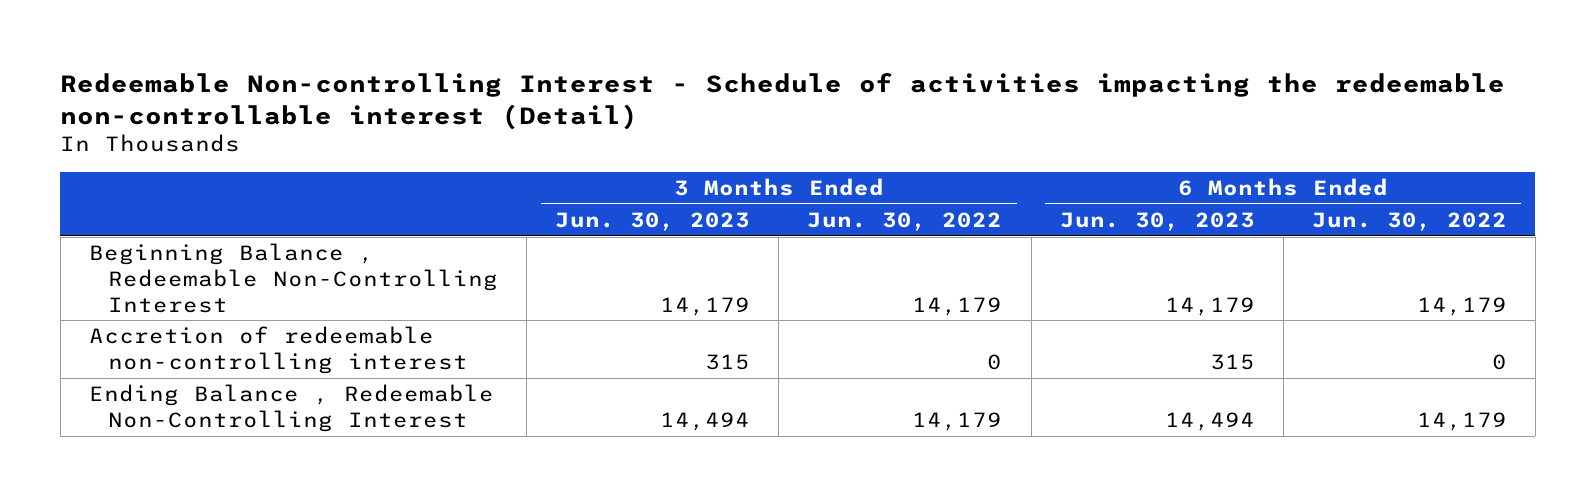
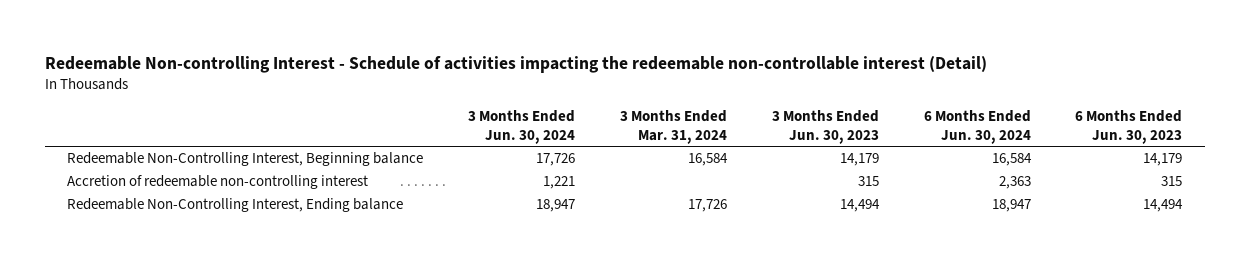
[807,212,1003,232] Jun. 30, 2022 -> none
[1311,212,1507,232] Jun. 30, 2022 -> none
none -> [468,109,576,144] 3 Months Ended Jun. 30, 2024
none -> [620,109,728,144] 3 Months Ended Mar. 31, 2024
none -> [923,109,1031,144] 6 Months Ended Jun. 30, 2024
[88,243,499,313] Beginning Balance , Redeemable Non-Controlling Interest -> [67,152,424,167] Redeemable Non-Controlling Interest, Beginning balance
[88,384,494,432] Ending Balance , Redeemable Non-Controlling Interest -> [67,198,404,213] Redeemable Non-Controlling Interest, Ending balance

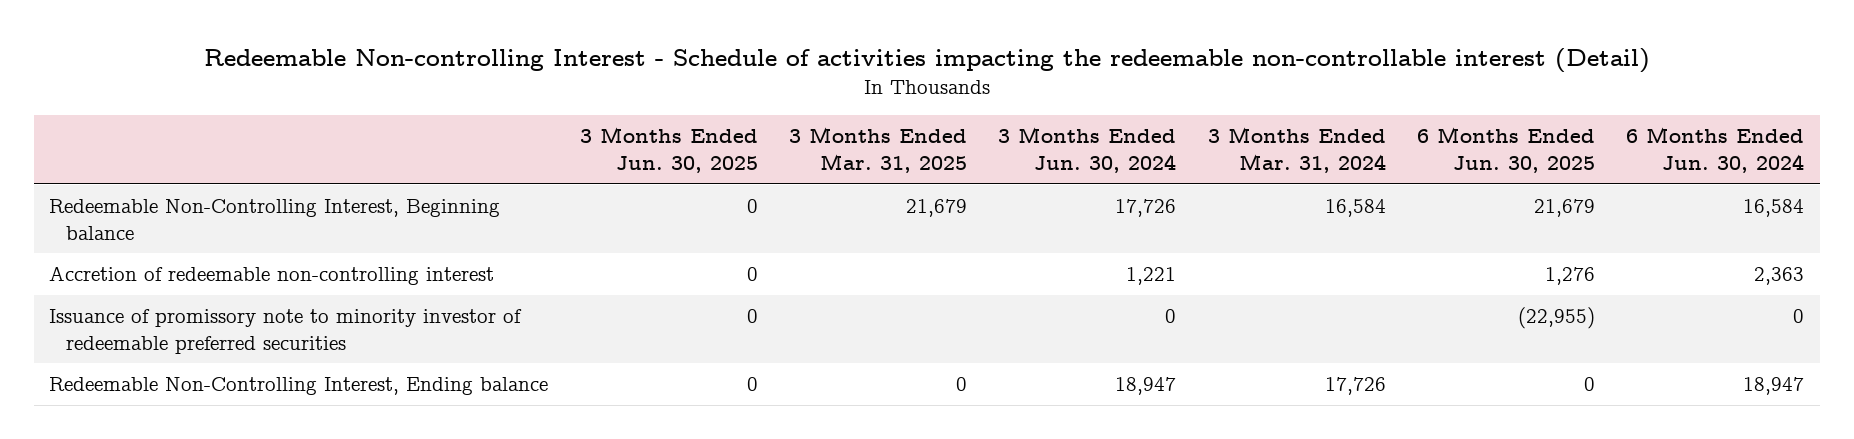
[771,109,879,144] 3 Months Ended Jun. 30, 2023 -> none
[1075,109,1183,144] 6 Months Ended Jun. 30, 2023 -> none
none -> [579,127,758,173] 3 Months Ended Jun. 30, 2025
none -> [788,127,967,173] 3 Months Ended Mar. 31, 2025
none -> [1416,127,1595,173] 6 Months Ended Jun. 30, 2025
none -> [49,309,523,354] Issuance of promissory note to minority investor of redeemable preferred securities

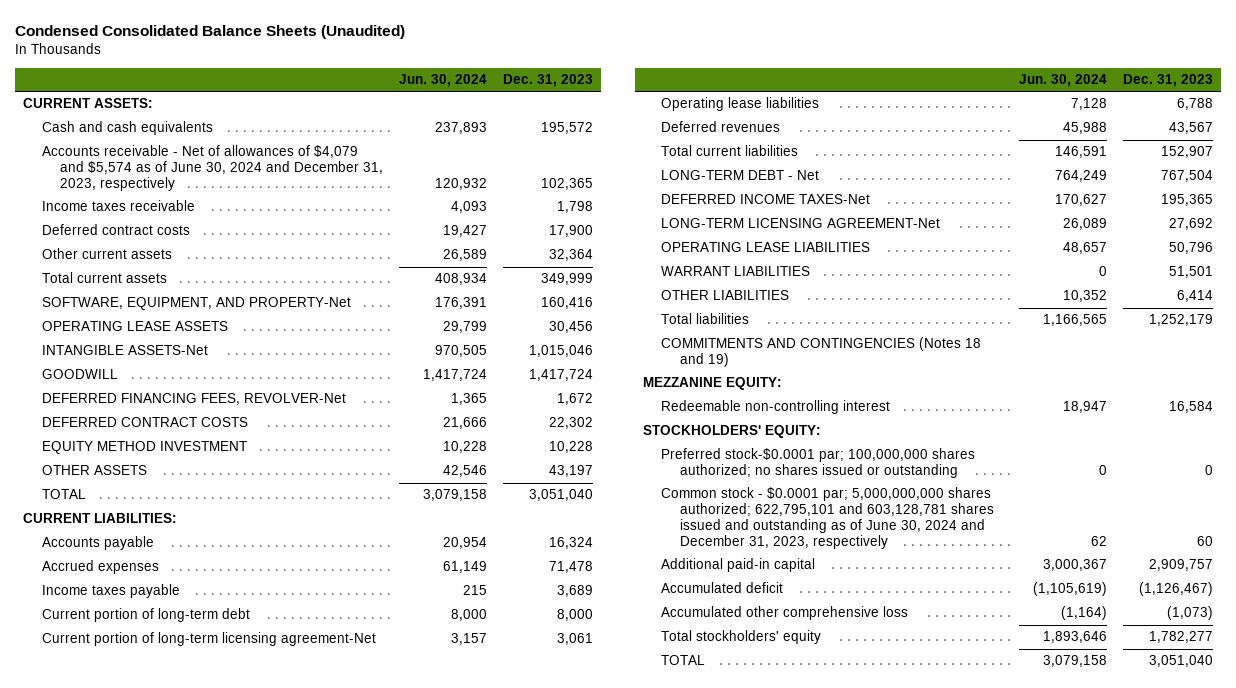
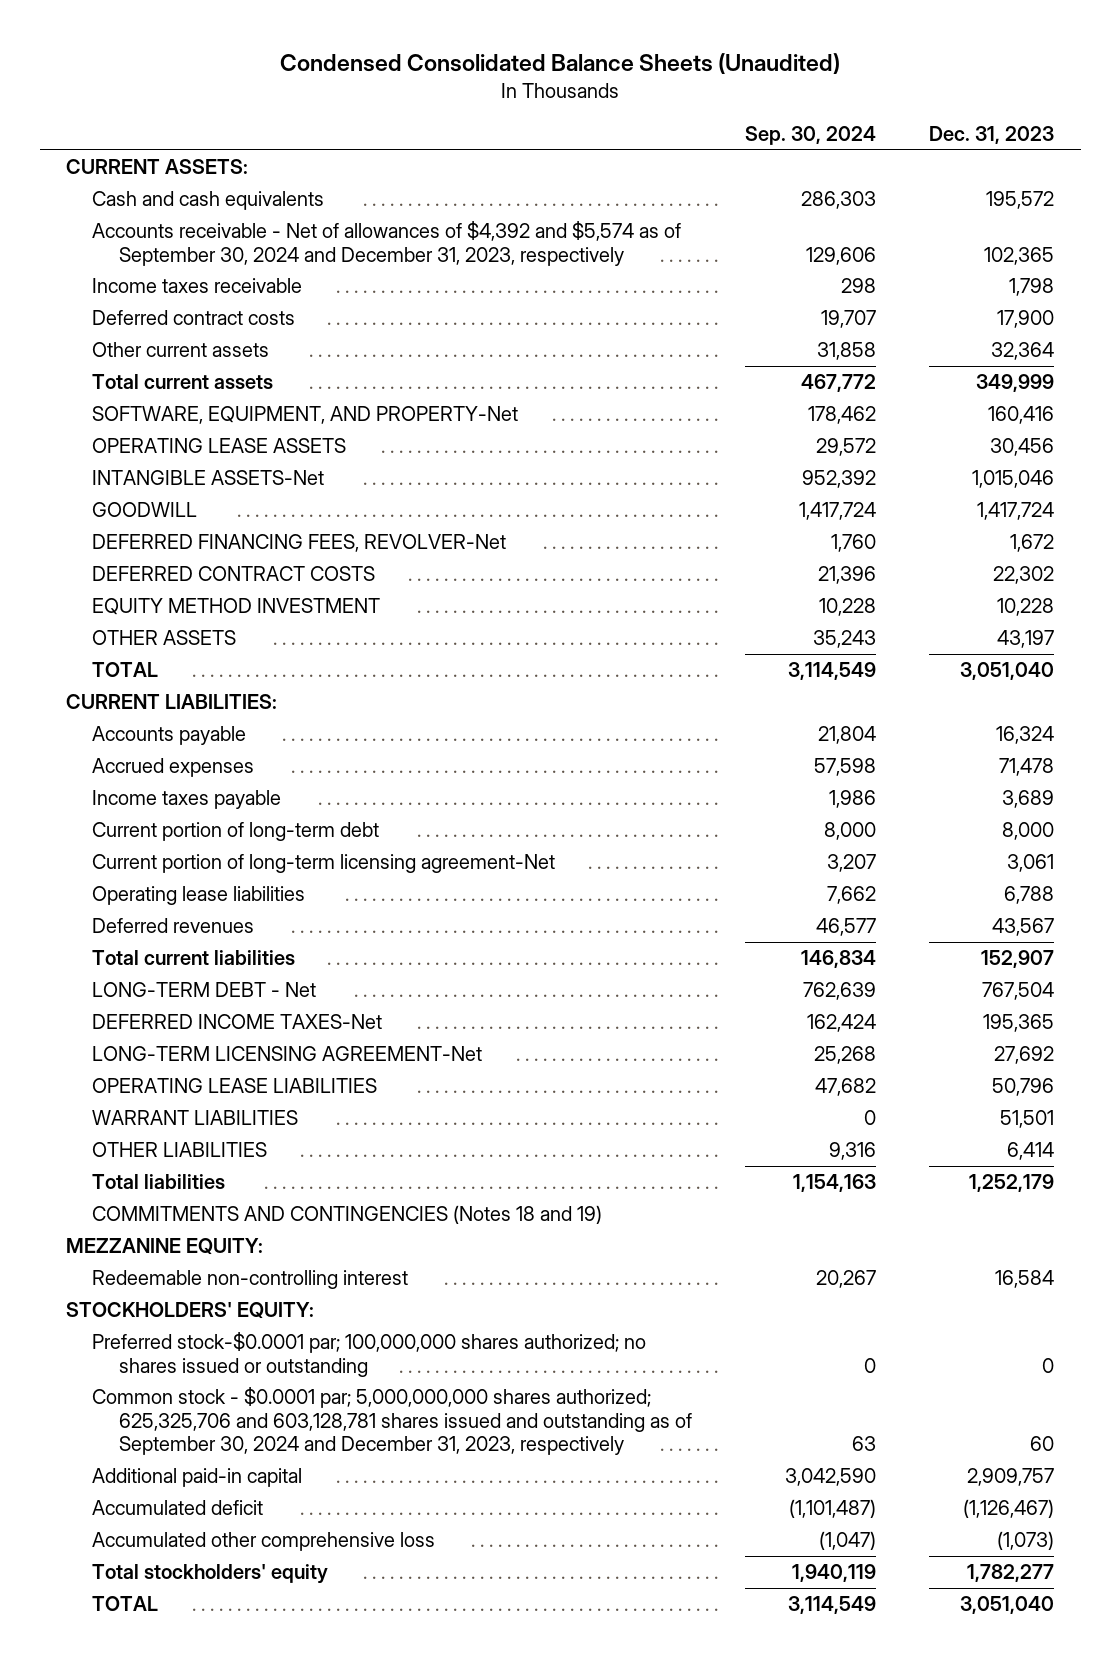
[399,74,488,88] Jun. 30, 2024 -> none
none -> [744,125,876,145] Sep. 30, 2024
[41,145,384,192] Accounts receivable - Net of allowances of $4,079 and $5,574 as of June 30, 2024 and December 31, 2023, respectively -> [92,221,682,266] Accounts receivable - Net of allowances of $4,392 and $5,574 as of September 30, 2024 and December 31, 2023, respectively
[661,487,994,550] Common stock - $0.0001 par; 5,000,000,000 shares authorized; 622,795,101 and 603,128,781 shares issued and outstanding as of June 30, 2024 and December 31, 2023, respectively -> [92,1387,692,1456] Common stock - $0.0001 par; 5,000,000,000 shares authorized; 625,325,706 and 603,128,781 shares issued and outstanding as of September 30, 2024 and December 31, 2023, respectively

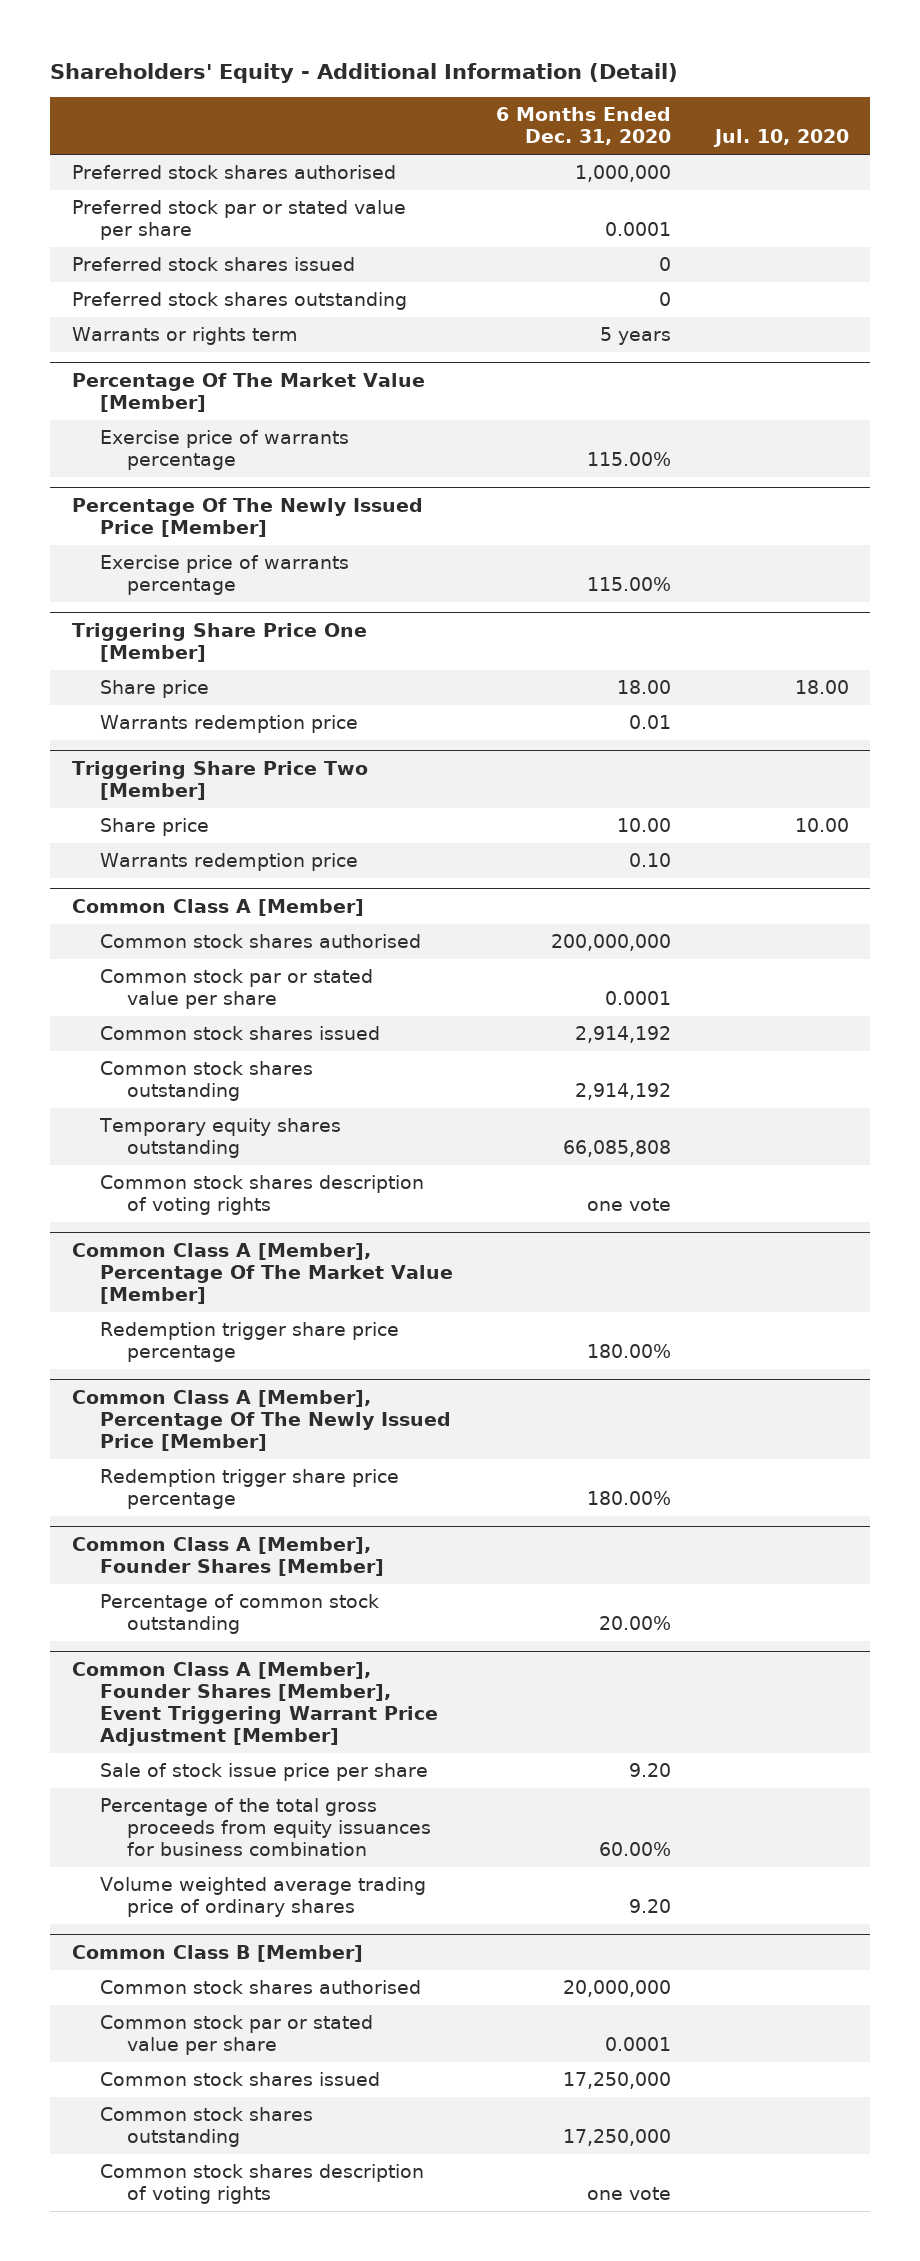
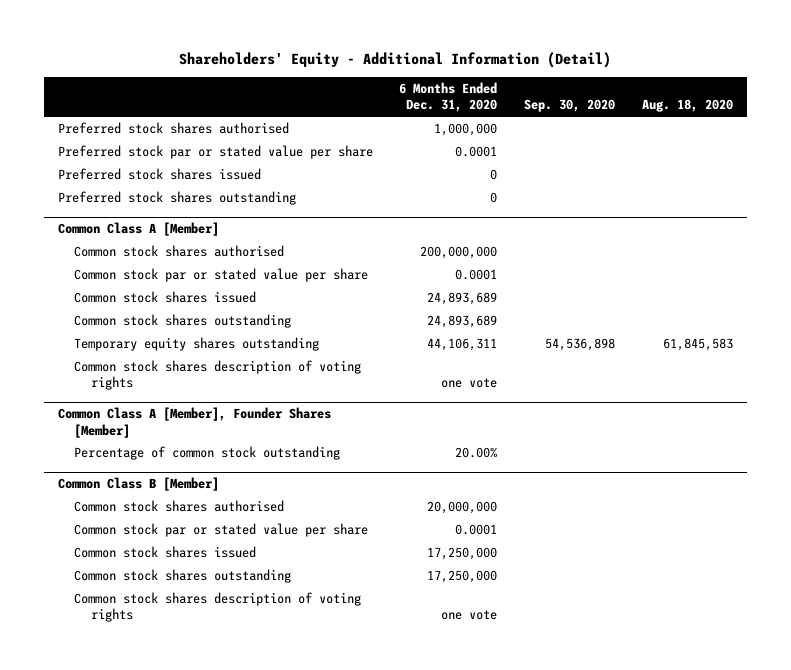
[712,129,849,148] Jul. 10, 2020 -> none
none -> [524,99,616,113] Sep. 30, 2020
none -> [642,99,734,113] Aug. 18, 2020
[71,327,298,346] Warrants or rights term -> none
[71,373,425,413] Percentage Of The Market Value [Member] -> none
[99,430,349,471] Exercise price of warrants percentage -> none
[71,498,423,538] Percentage Of The Newly Issued Price [Member] -> none
[99,555,349,596] Exercise price of warrants percentage -> none
[71,623,367,663] Triggering Share Price One [Member] -> none
[99,680,209,699] Share price -> none
[99,715,358,734] Warrants redemption price -> none
[71,761,368,801] Triggering Share Price Two [Member] -> none
[99,818,209,837] Share price -> none
[99,853,358,872] Warrants redemption price -> none
[575,1026,672,1044] 2,914,192 -> [427,291,498,305] 24,893,689
[575,1083,672,1101] 2,914,192 -> [427,314,498,328] 24,893,689
[563,1140,672,1158] 66,085,808 -> [427,337,498,351] 44,106,311
[71,1243,453,1305] Common Class A [Member], Percentage Of The Market Value [Member] -> none
[99,1322,399,1363] Redemption trigger share price percentage -> none
[71,1390,451,1452] Common Class A [Member], Percentage Of The Newly Issued Price [Member] -> none
[99,1469,399,1510] Redemption trigger share price percentage -> none
[71,1662,438,1746] Common Class A [Member], Founder Shares [Member], Event Triggering Warrant Price Adjustment [Member] -> none
[99,1763,428,1782] Sale of stock issue price per share -> none
[99,1798,432,1857] Percentage of the total gross proceeds from equity issuances for business combination -> none
[99,1877,426,1918] Volume weighted average trading price of ordinary shares -> none

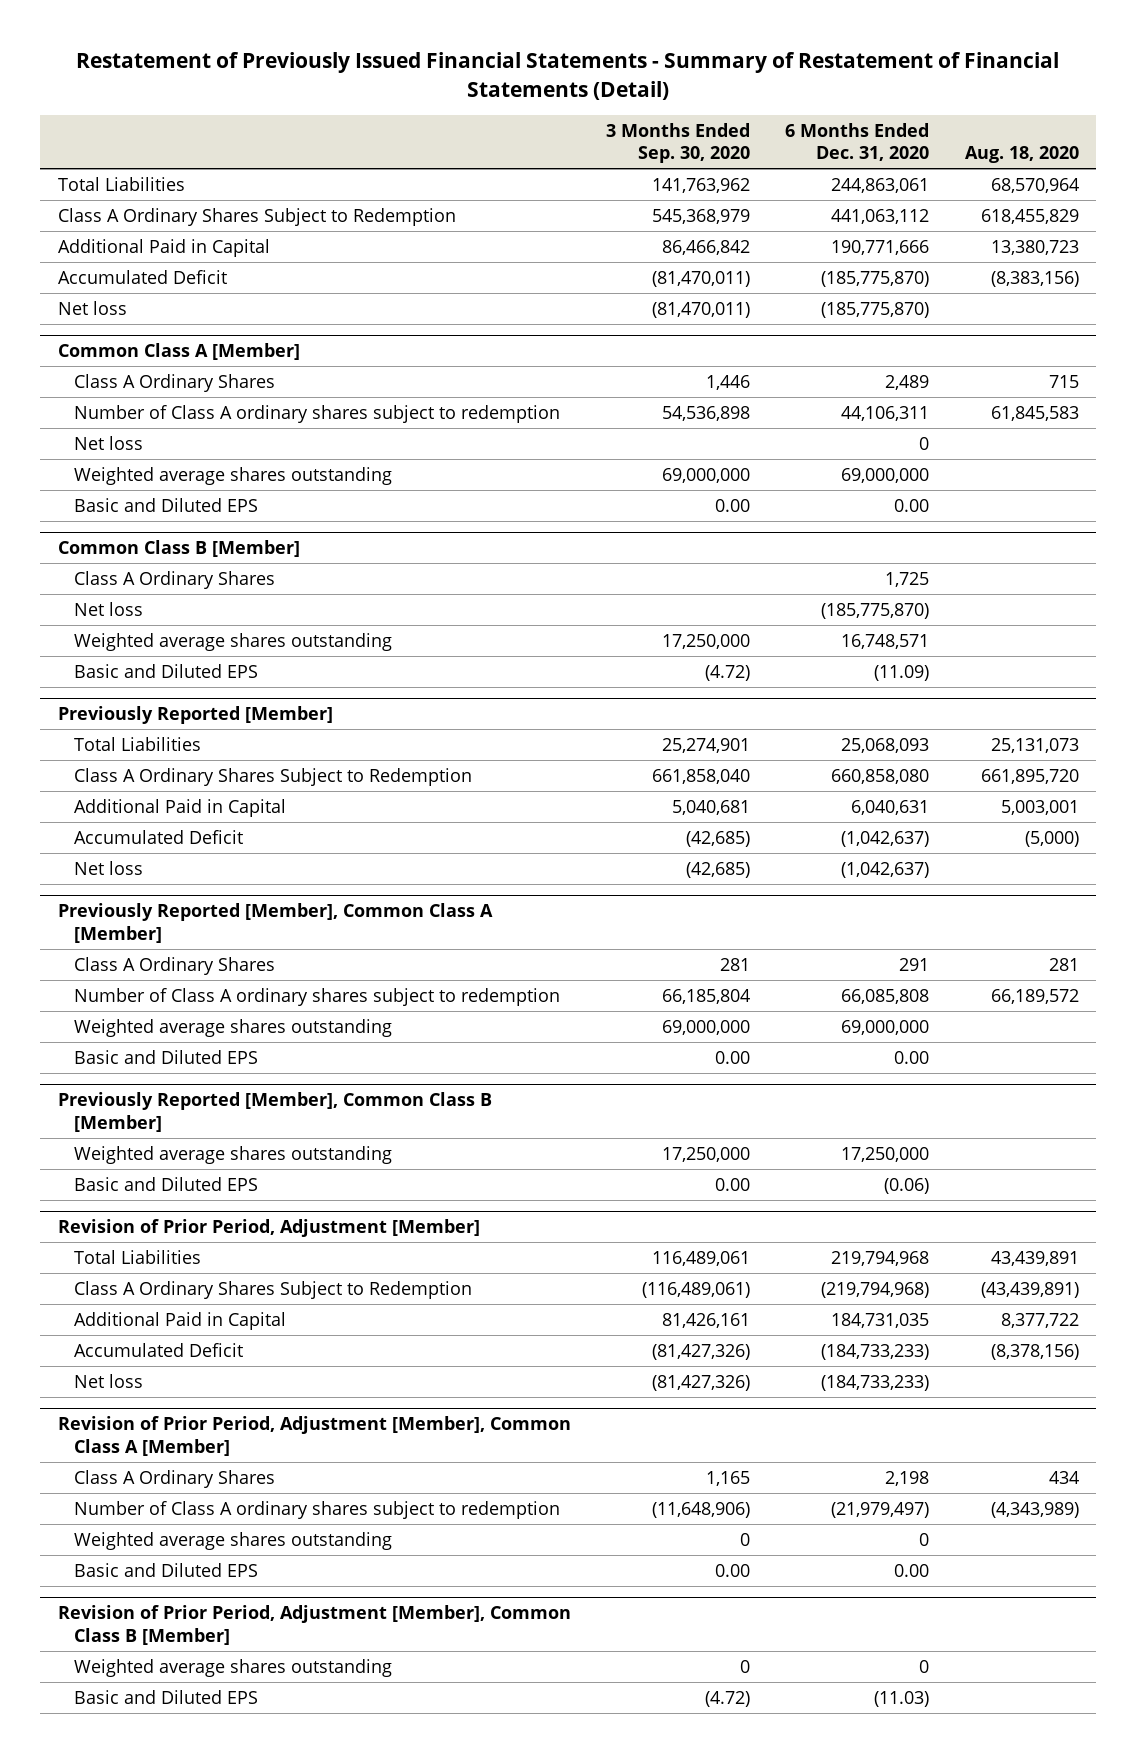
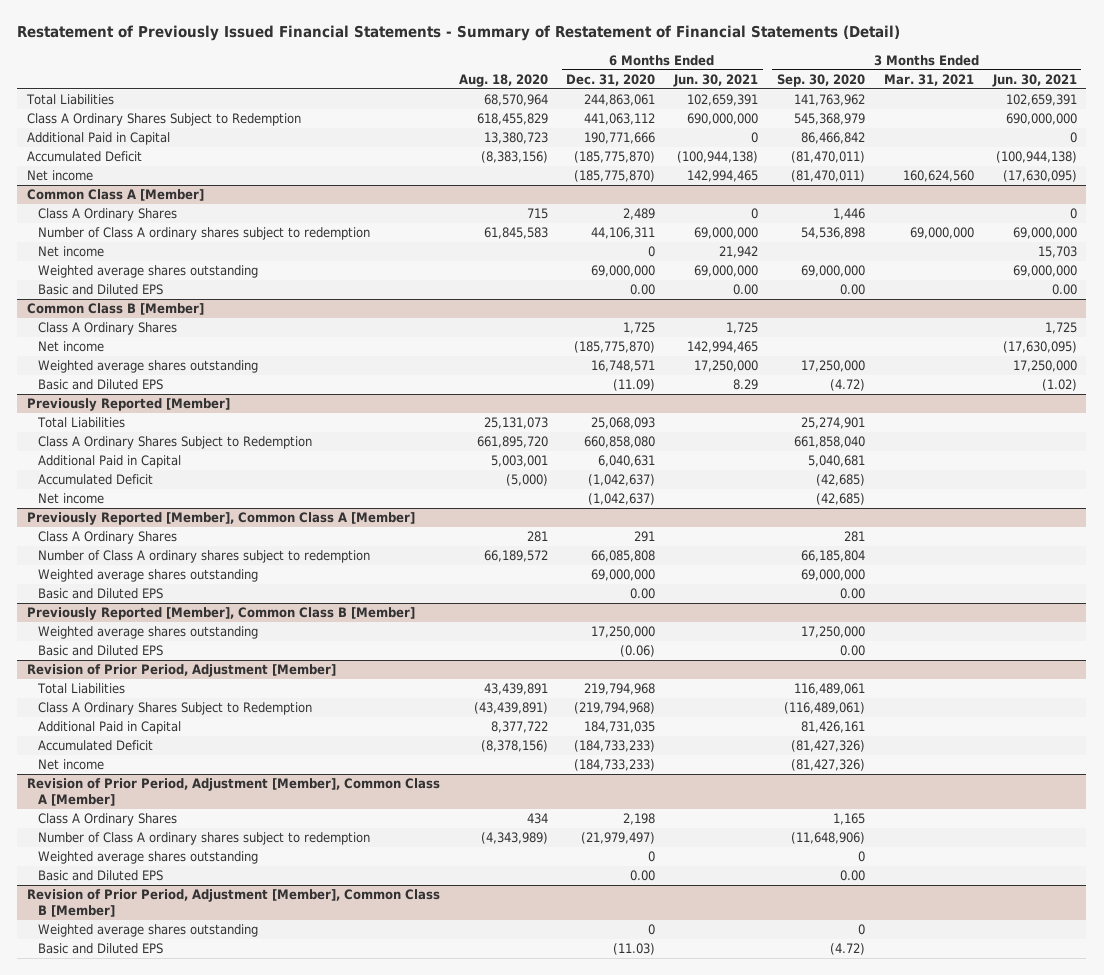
none -> [673,73,759,87] Jun. 30, 2021
none -> [883,73,974,86] Mar. 31, 2021
none -> [991,73,1077,87] Jun. 30, 2021
[57,301,127,316] Net loss -> [26,170,93,182] Net income
[74,436,144,451] Net loss -> [38,246,105,258] Net income
[74,602,144,617] Net loss -> [38,341,105,353] Net income
[74,861,144,876] Net loss -> [38,493,105,505] Net income
[74,1374,144,1389] Net loss -> [38,759,105,771] Net income

